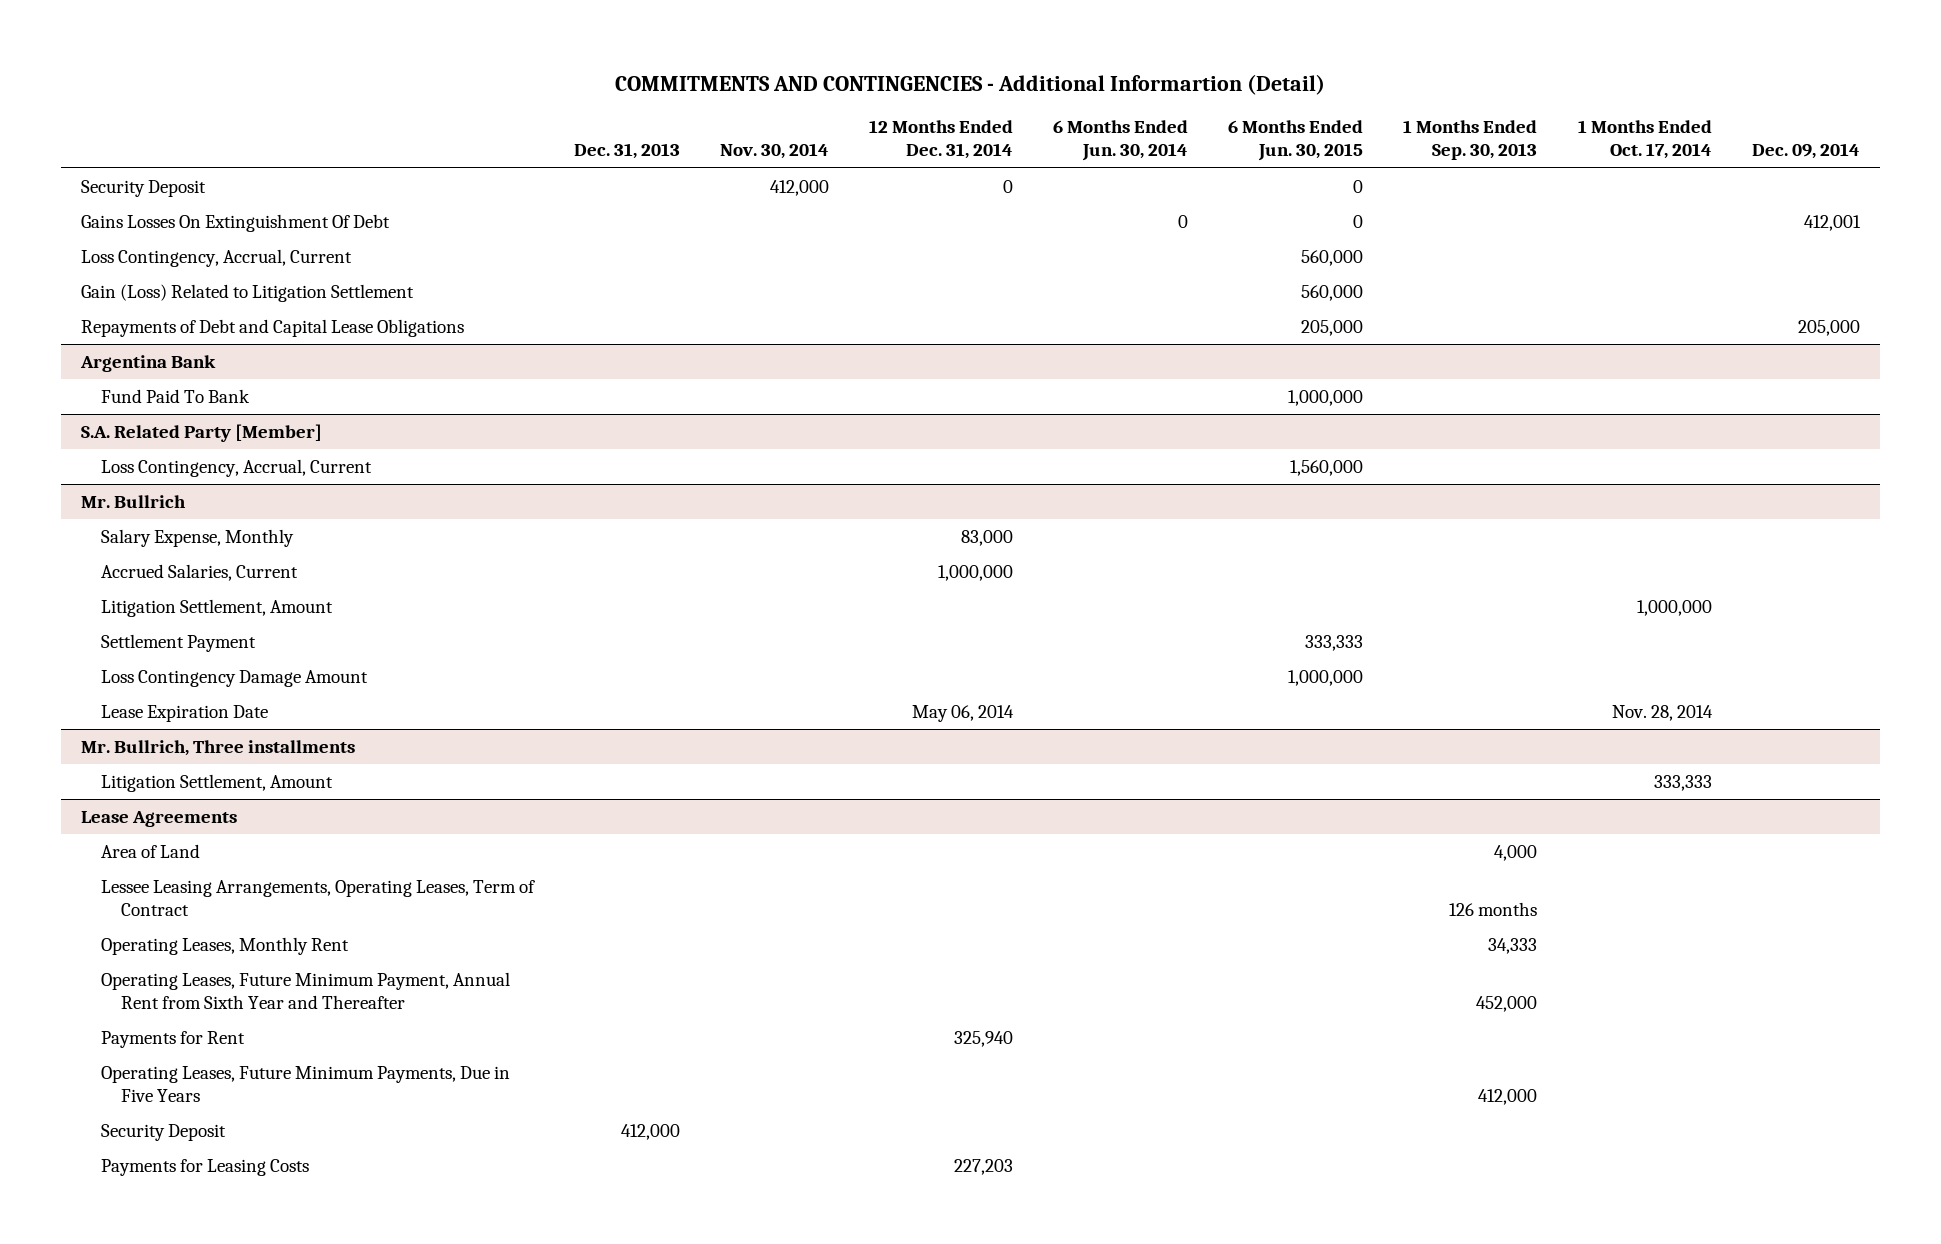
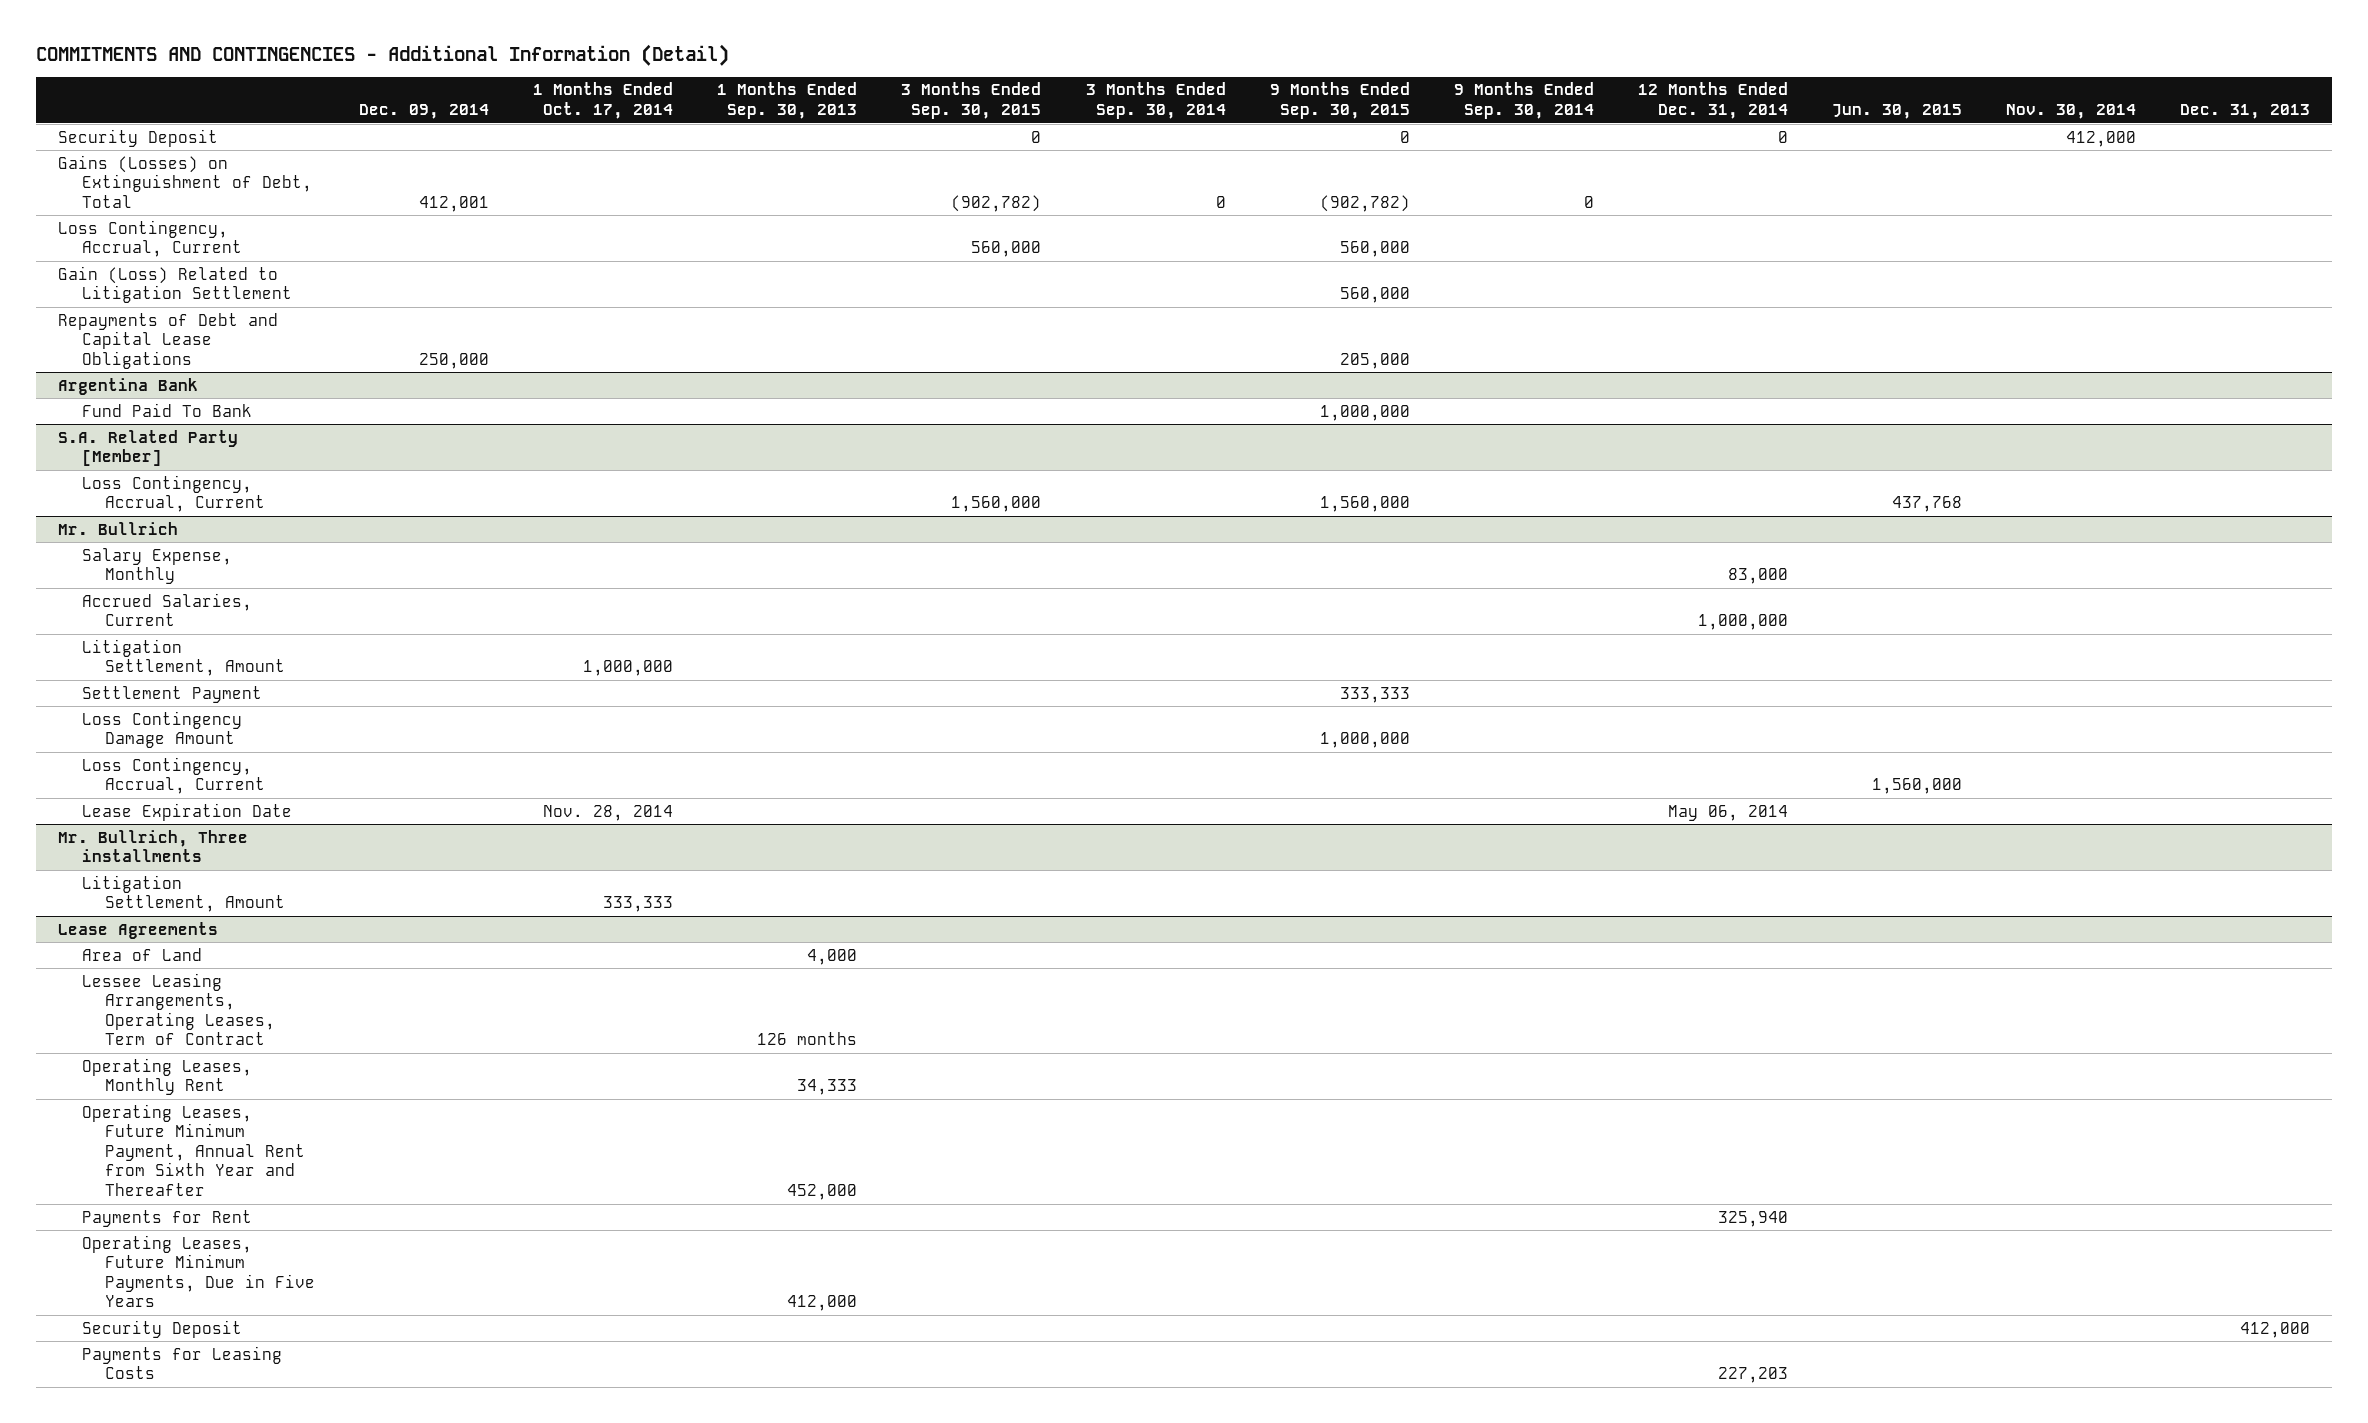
[615,73,1326,95] COMMITMENTS AND CONTINGENCIES - Additional Informartion (Detail) -> [35,43,729,66] COMMITMENTS AND CONTINGENCIES - Additional Information (Detail)
[1053,120,1189,162] 6 Months Ended Jun. 30, 2014 -> none
[1228,120,1364,162] 6 Months Ended Jun. 30, 2015 -> none
none -> [901,82,1042,119] 3 Months Ended Sep. 30, 2015
none -> [1085,82,1226,119] 3 Months Ended Sep. 30, 2014
none -> [1269,82,1410,119] 9 Months Ended Sep. 30, 2015
none -> [1453,82,1594,119] 9 Months Ended Sep. 30, 2014
none -> [1831,103,1962,119] Jun. 30, 2015
[81,213,391,232] Gains Losses On Extinguishment Of Debt -> [57,154,312,208] Gains (Losses) on Extinguishment of Debt, Total
[1797,319,1860,336] 205,000 -> [419,352,490,369] 250,000
none -> [81,756,266,795] Loss Contingency, Accrual, Current

